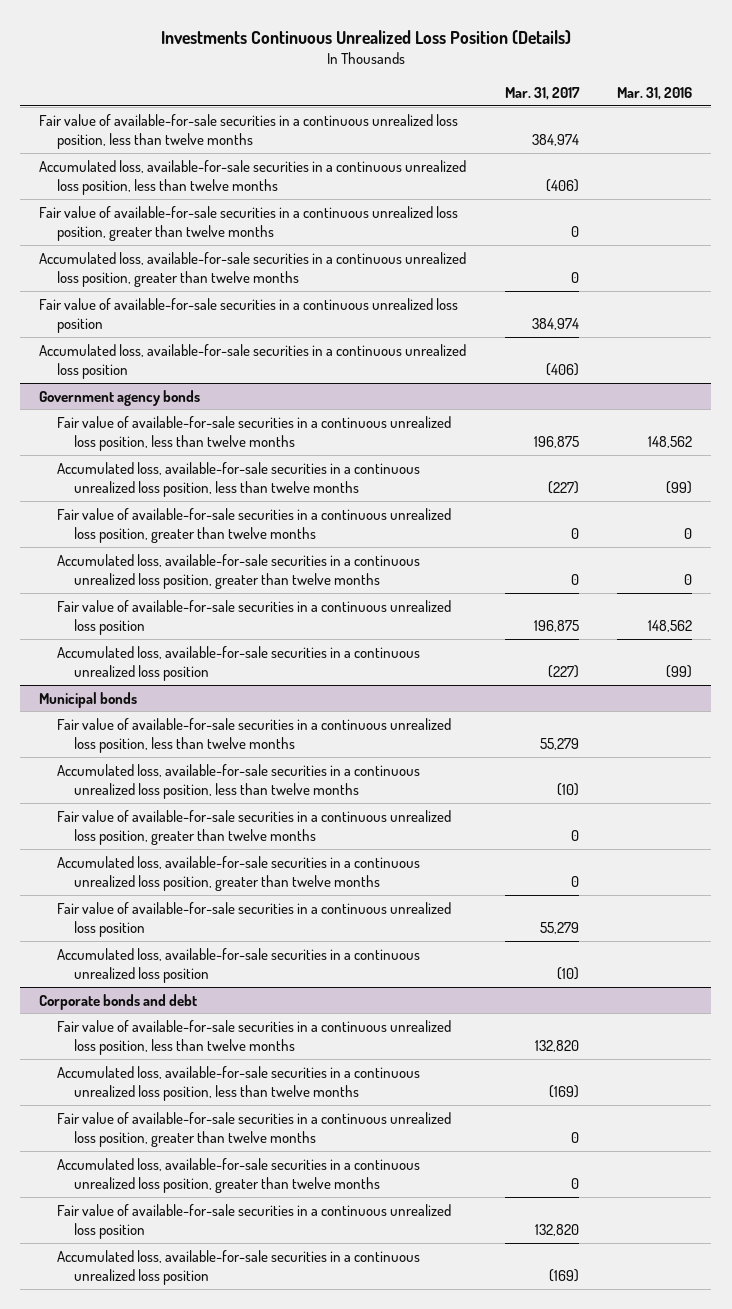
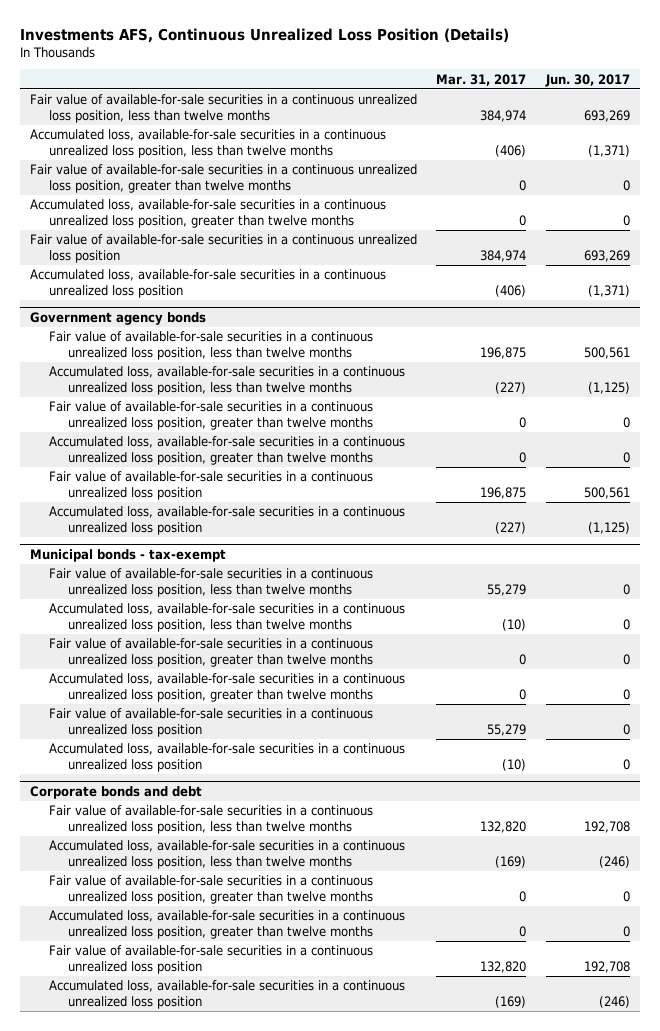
[160,29,571,44] Investments Continuous Unrealized Loss Position (Details) -> [19,27,509,43] Investments AFS, Continuous Unrealized Loss Position (Details)
[617,87,693,101] Mar. 31, 2016 -> none
none -> [544,73,630,87] Jun. 30, 2017
[39,691,138,708] Municipal bonds -> [29,548,226,562] Municipal bonds - tax-exempt

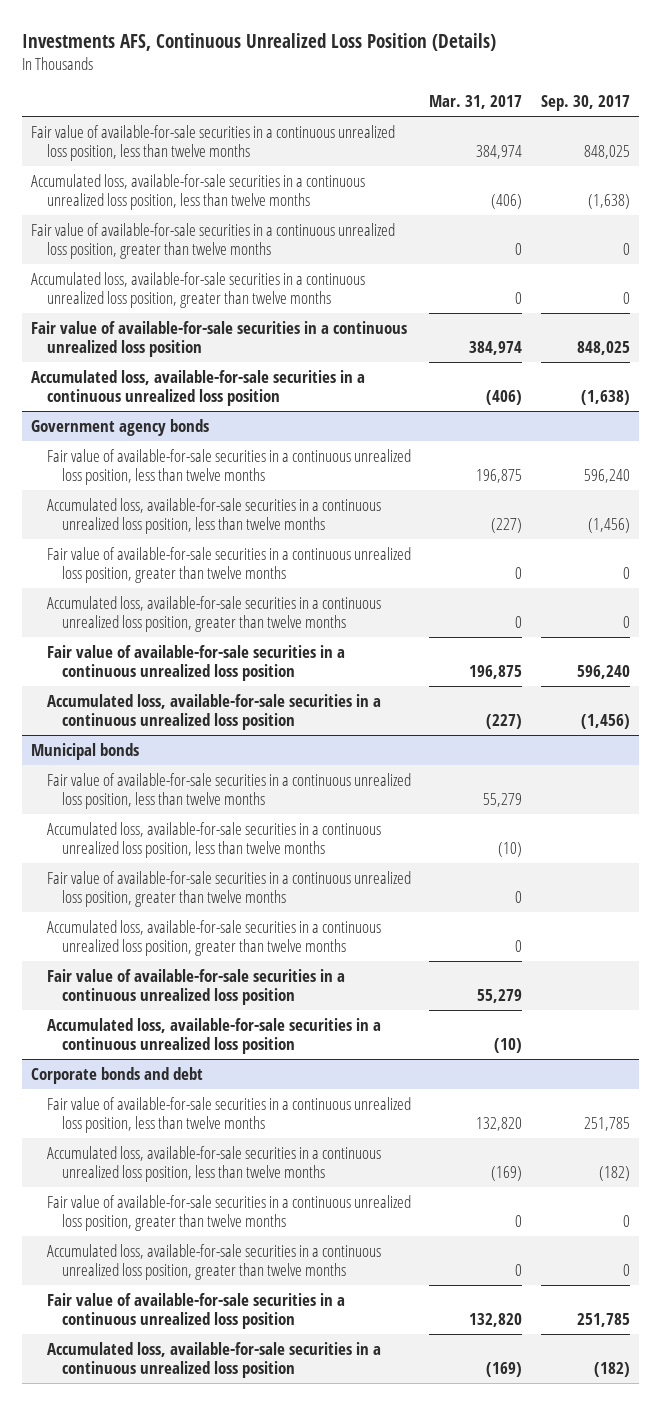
[544,73,630,87] Jun. 30, 2017 -> none
none -> [540,95,630,112] Sep. 30, 2017
[29,548,226,562] Municipal bonds - tax-exempt -> [31,742,140,760] Municipal bonds

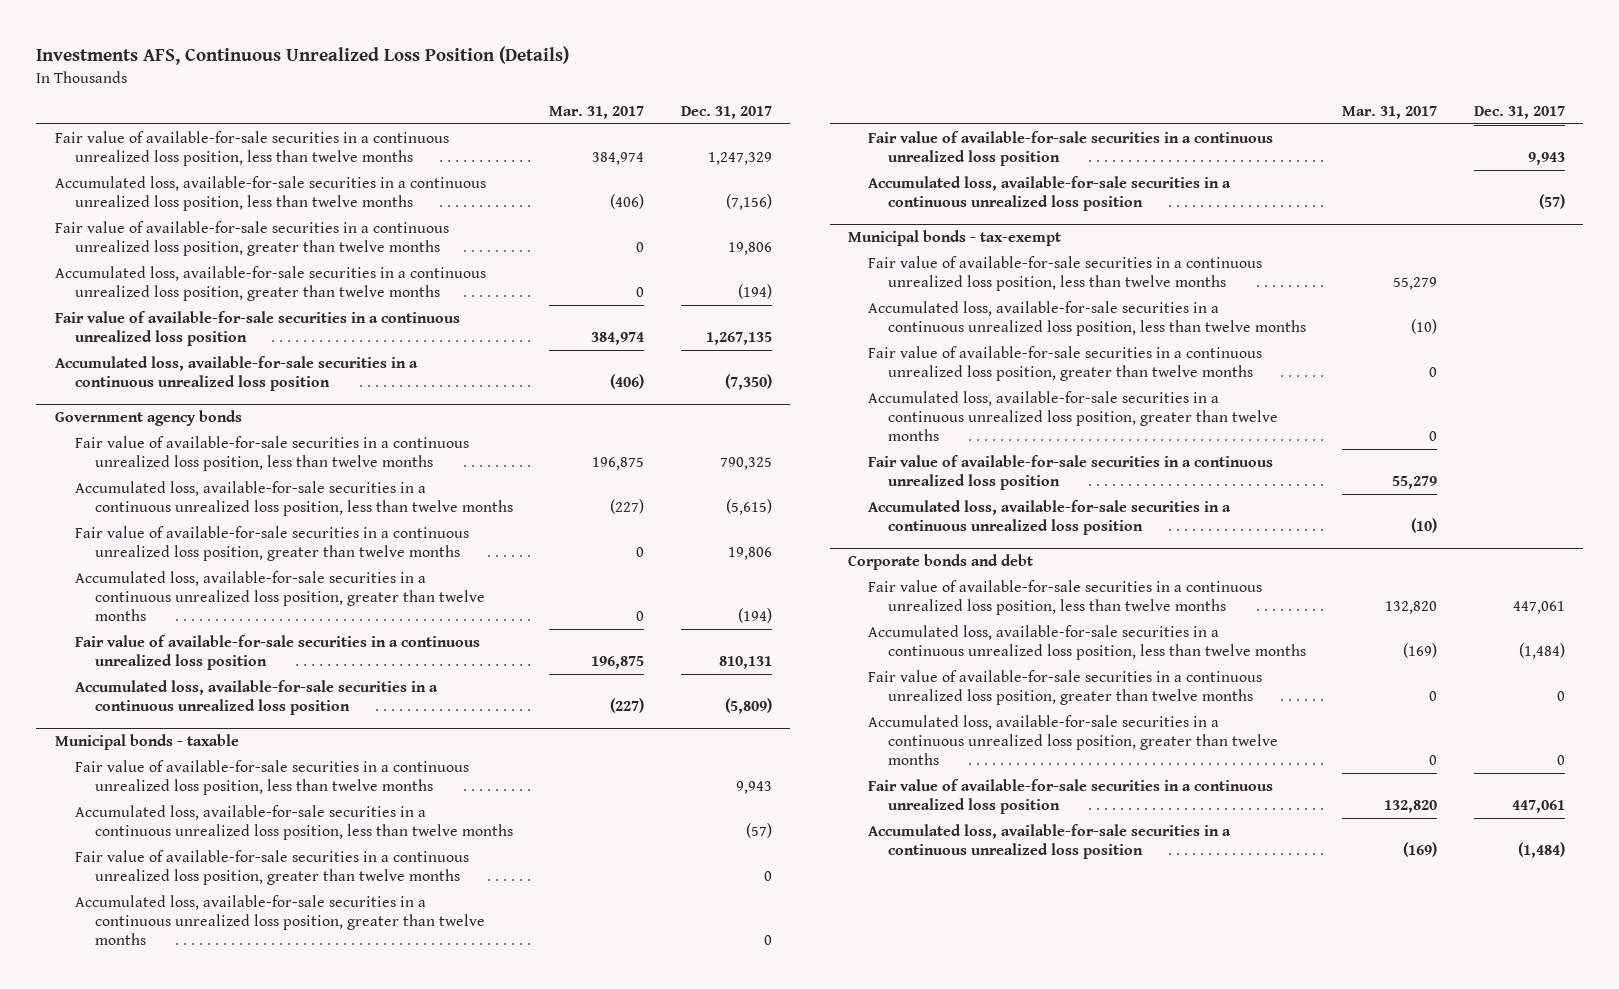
[540,95,630,112] Sep. 30, 2017 -> none
none -> [680,106,772,120] Dec. 31, 2017
none -> [54,734,239,751] Municipal bonds - taxable
none -> [74,759,469,795] Fair value of available-for-sale securities in a continuous unrealized loss position, less than twelve months
none -> [74,804,514,840] Accumulated loss, available-for-sale securities in a continuous unrealized loss position, less than twelve months
none -> [74,849,469,885] Fair value of available-for-sale securities in a continuous unrealized loss position, greater than twelve months
none -> [74,894,486,946] Accumulated loss, available-for-sale securities in a continuous unrealized loss position, greater than twelve months
none -> [867,130,1273,166] Fair value of available-for-sale securities in a continuous unrealized loss position
none -> [867,175,1231,211] Accumulated loss, available-for-sale securities in a continuous unrealized loss position
[31,742,140,760] Municipal bonds -> [847,230,1061,247] Municipal bonds - tax-exempt

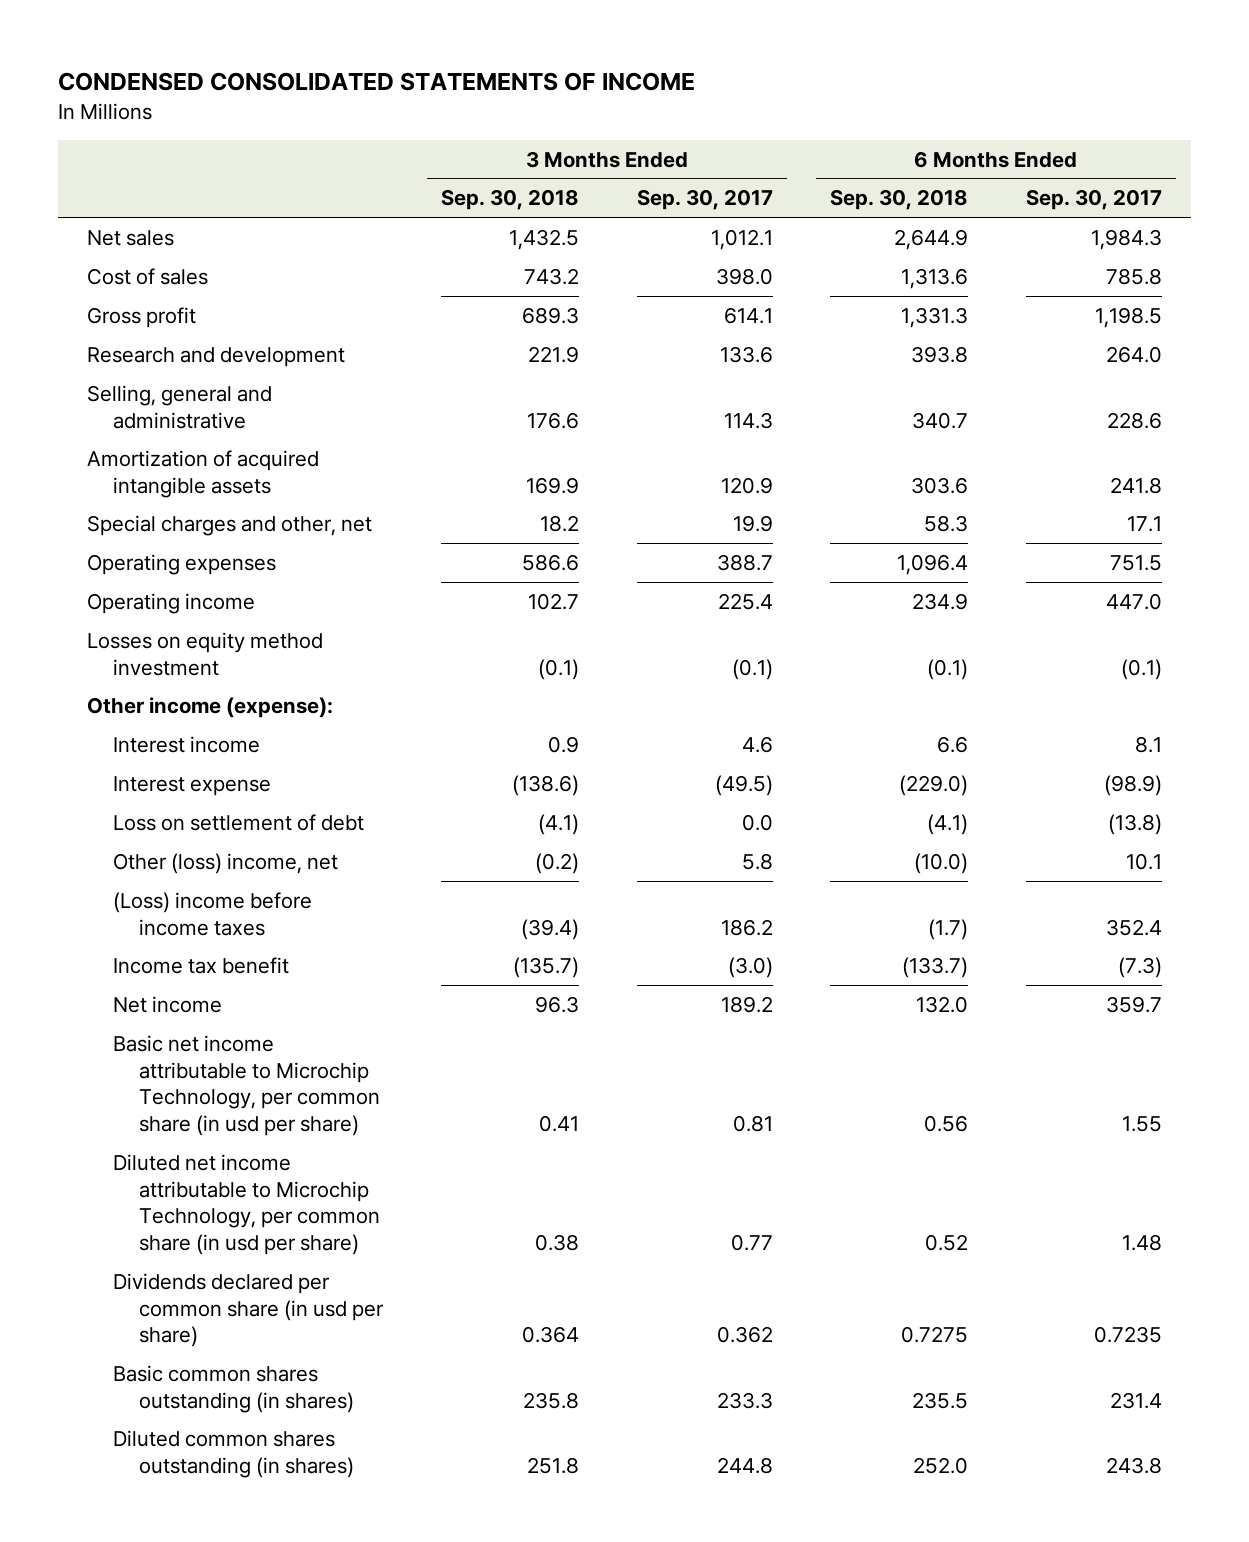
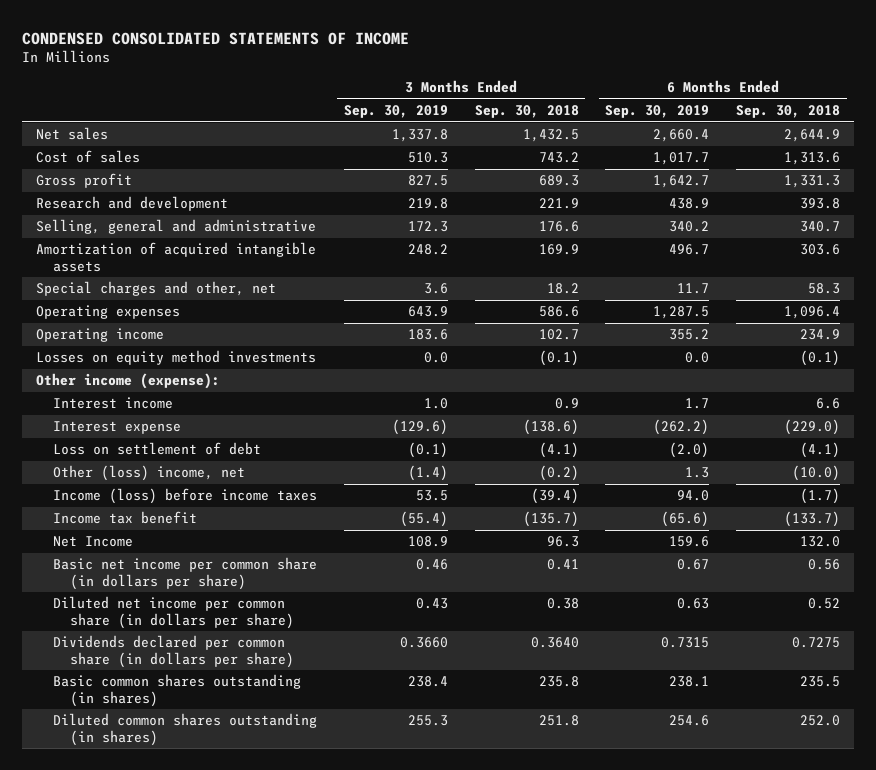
[636,189,773,211] Sep. 30, 2017 -> none
[1026,189,1163,211] Sep. 30, 2017 -> none
none -> [343,105,448,119] Sep. 30, 2019
none -> [605,105,710,119] Sep. 30, 2019
[86,631,323,676] Losses on equity method investment -> [35,350,316,366] Losses on equity method investments
[113,891,313,936] (Loss) income before income taxes -> [52,488,317,505] Income (loss) before income taxes
[113,995,223,1013] Net income -> [52,536,133,548] Net Income
[113,1034,381,1137] Basic net income attributable to Microchip Technology, per common share (in usd per share) -> [52,557,317,590] Basic net income per common share (in dollars per share)
[113,1153,381,1256] Diluted net income attributable to Microchip Technology, per common share (in usd per share) -> [52,596,294,629] Diluted net income per common share (in dollars per share)
[113,1272,385,1348] Dividends declared per common share (in usd per share) -> [52,635,294,668] Dividends declared per common share (in dollars per share)
[522,1326,580,1344] 0.364 -> [530,637,579,649] 0.3640

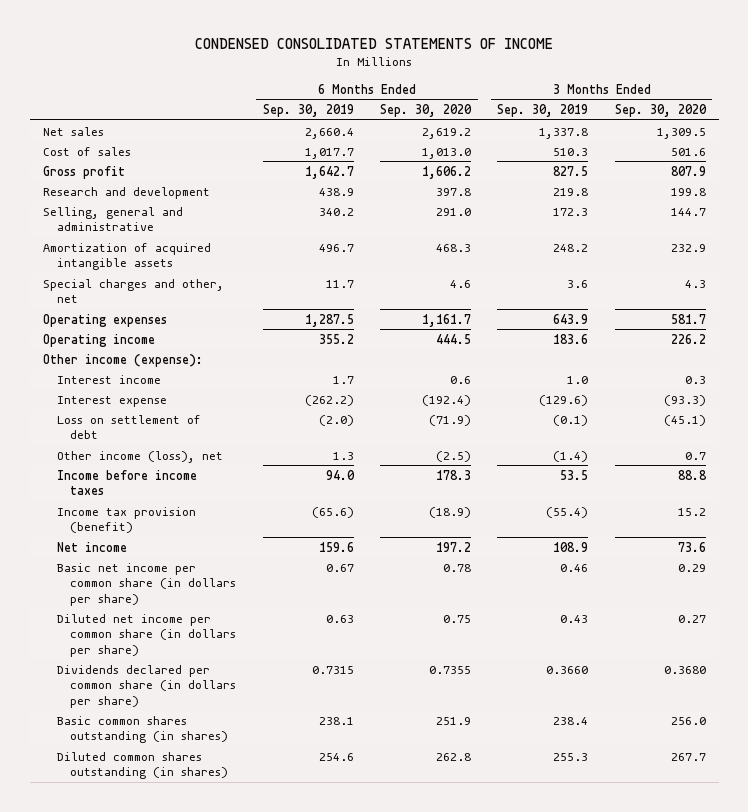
[474,105,579,119] Sep. 30, 2018 -> none
[736,105,841,119] Sep. 30, 2018 -> none
none -> [380,104,473,118] Sep. 30, 2020
none -> [614,104,707,118] Sep. 30, 2020
[35,350,316,366] Losses on equity method investments -> none
[52,465,245,482] Other (loss) income, net -> [56,450,223,463] Other income (loss), net
[52,488,317,505] Income (loss) before income taxes -> [56,469,197,496] Income before income taxes
[52,511,197,525] Income tax benefit -> [56,506,196,534] Income tax provision (benefit)
[52,536,133,548] Net Income -> [56,541,127,552] Net income

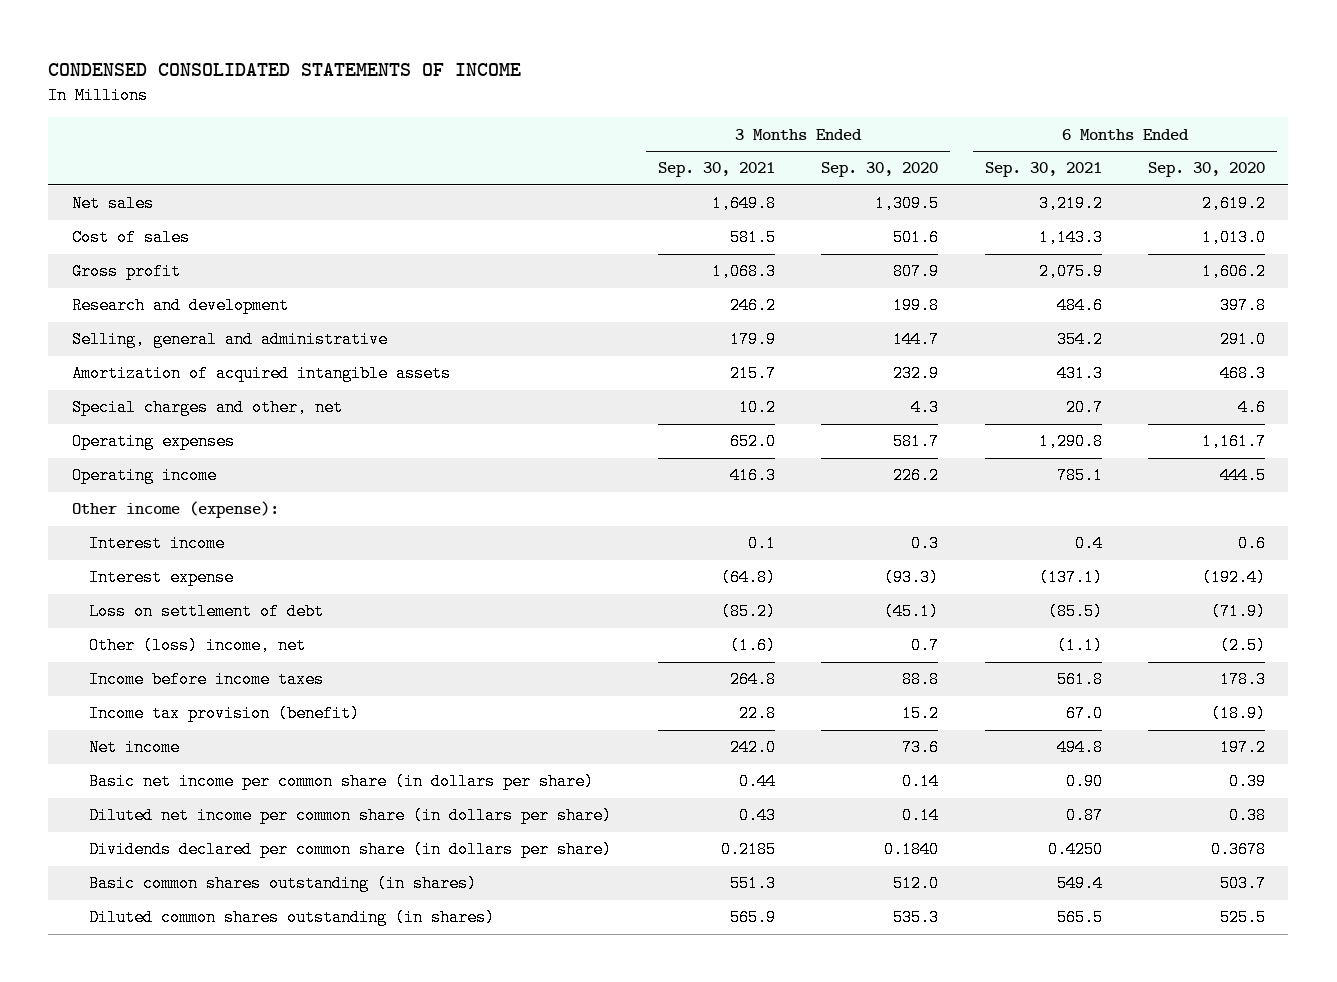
[262,104,354,118] Sep. 30, 2019 -> none
[497,104,589,118] Sep. 30, 2019 -> none
none -> [657,162,775,178] Sep. 30, 2021
none -> [984,162,1102,178] Sep. 30, 2021
[56,450,223,463] Other income (loss), net -> [89,637,307,655] Other (loss) income, net
[443,563,472,572] 0.78 -> [1229,773,1267,791] 0.39
[677,563,706,572] 0.29 -> [902,773,940,791] 0.14
[443,614,472,623] 0.75 -> [1229,807,1267,825] 0.38
[677,614,706,623] 0.27 -> [902,807,940,825] 0.14
[429,665,472,674] 0.7355 -> [1211,841,1267,859] 0.3678
[663,665,706,674] 0.3680 -> [884,841,940,859] 0.1840
[436,716,472,725] 251.9 -> [1220,875,1267,893] 503.7
[670,716,706,725] 256.0 -> [893,875,940,893] 512.0
[436,752,472,761] 262.8 -> [1220,909,1267,927] 525.5
[670,752,706,761] 267.7 -> [893,909,940,927] 535.3

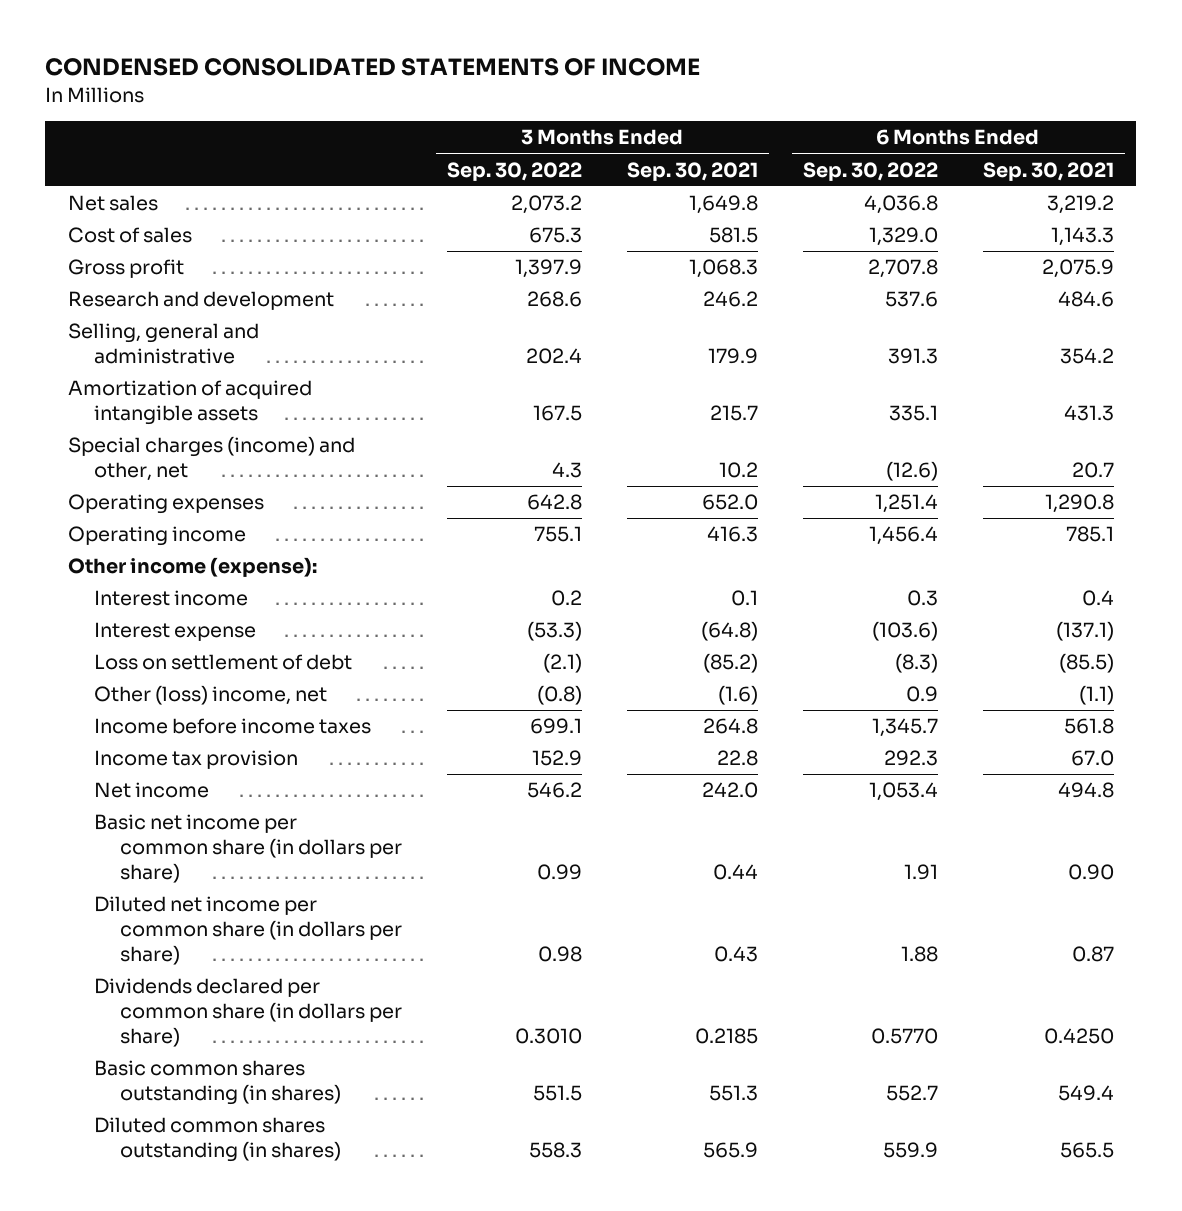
[821,162,939,178] Sep. 30, 2020 -> none
[1148,162,1266,178] Sep. 30, 2020 -> none
none -> [446,161,582,181] Sep. 30, 2022
none -> [802,161,938,181] Sep. 30, 2022
[71,399,343,417] Special charges and other, net -> [67,436,355,482] Special charges (income) and other, net
[89,705,361,723] Income tax provision (benefit) -> [93,750,298,770] Income tax provision

